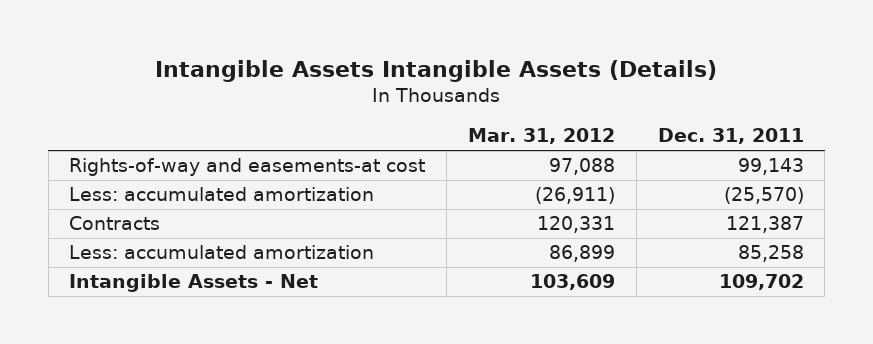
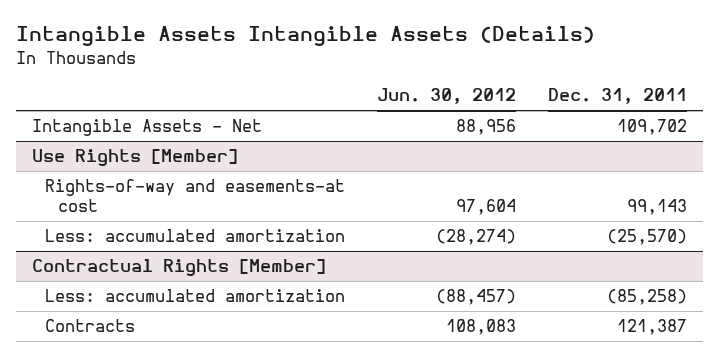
[467,128,615,145] Mar. 31, 2012 -> none
none -> [377,88,517,105] Jun. 30, 2012
[69,274,319,293] Intangible Assets - Net -> [31,119,262,137] Intangible Assets - Net
none -> [31,149,238,167] Use Rights [Member]
none -> [31,259,326,277] Contractual Rights [Member]
none -> [45,289,346,303] Less: accumulated amortization
[69,245,375,260] Less: accumulated amortization -> none

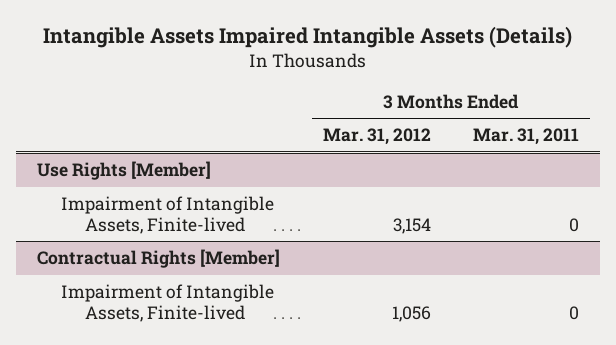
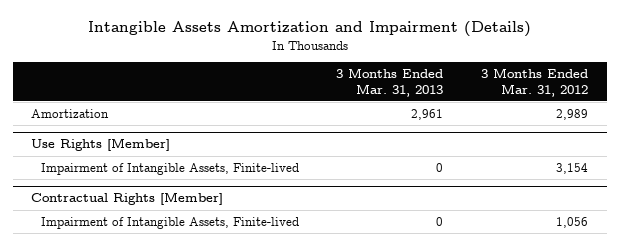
[43,26,573,49] Intangible Assets Impaired Intangible Assets (Details) -> [87,21,531,38] Intangible Assets Amortization and Impairment (Details)
[473,128,580,146] Mar. 31, 2011 -> none
none -> [336,68,444,97] 3 Months Ended Mar. 31, 2013
none -> [31,108,110,118] Amortization

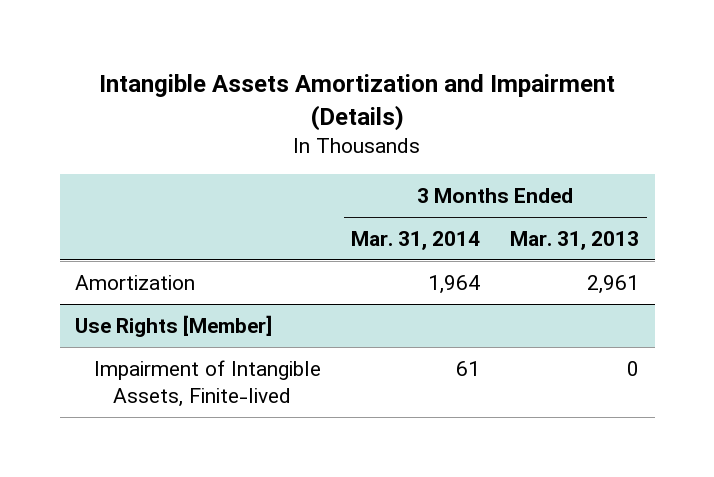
[480,68,588,97] 3 Months Ended Mar. 31, 2012 -> none
none -> [351,231,481,251] Mar. 31, 2014
[31,192,224,206] Contractual Rights [Member] -> none
[40,216,299,229] Impairment of Intangible Assets, Finite-lived -> none

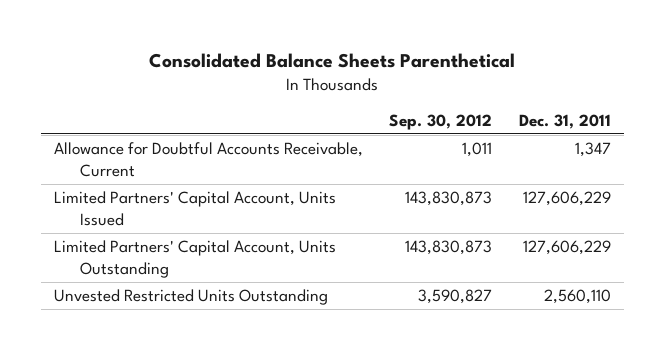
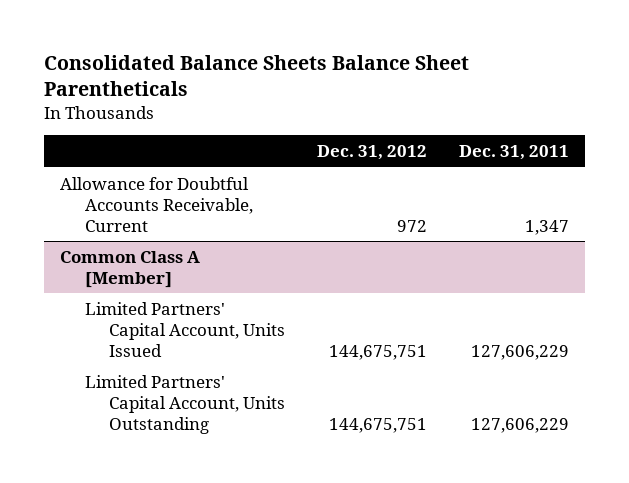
[149,52,516,68] Consolidated Balance Sheets Parenthetical -> [44,55,470,97] Consolidated Balance Sheets Balance Sheet Parentheticals
[389,113,493,130] Sep. 30, 2012 -> none
none -> [317,145,428,161] Dec. 31, 2012
none -> [60,250,201,288] Common Class A [Member]
[53,289,328,306] Unvested Restricted Units Outstanding -> none

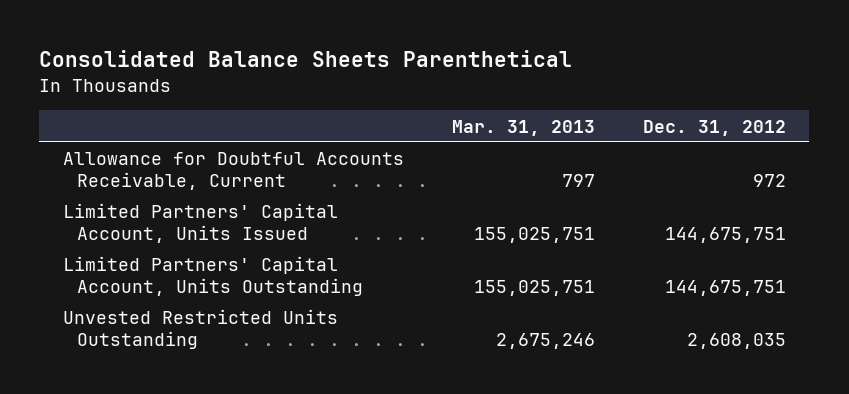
[44,55,470,97] Consolidated Balance Sheets Balance Sheet Parentheticals -> [39,50,573,68] Consolidated Balance Sheets Parenthetical
[459,145,570,161] Dec. 31, 2011 -> none
none -> [451,119,595,136] Mar. 31, 2013
[60,250,201,288] Common Class A [Member] -> none
none -> [63,309,339,350] Unvested Restricted Units Outstanding

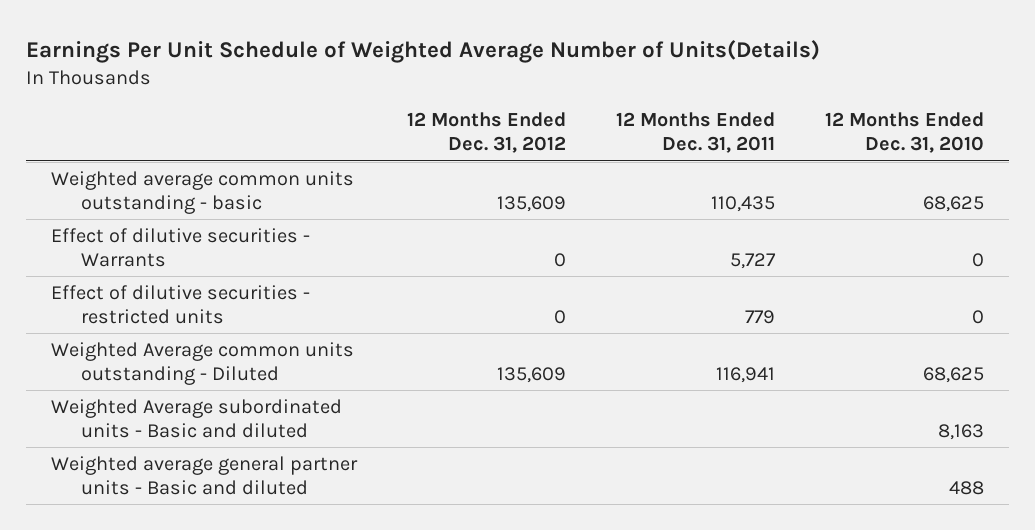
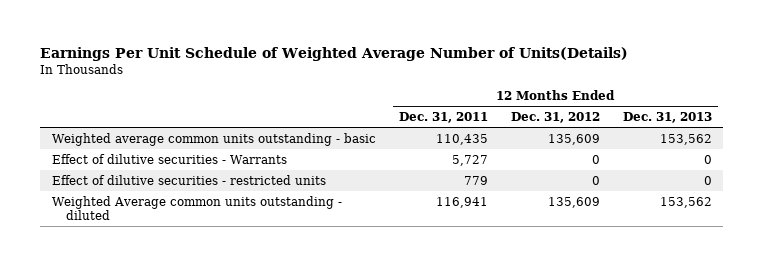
[824,112,984,154] 12 Months Ended Dec. 31, 2010 -> none
none -> [622,111,712,123] Dec. 31, 2013
[51,398,343,438] Weighted Average subordinated units - Basic and diluted -> none
[51,455,359,495] Weighted average general partner units - Basic and diluted -> none
[51,341,355,385] Weighted Average common units outstanding - Diluted -> [51,195,342,221] Weighted Average common units outstanding - diluted

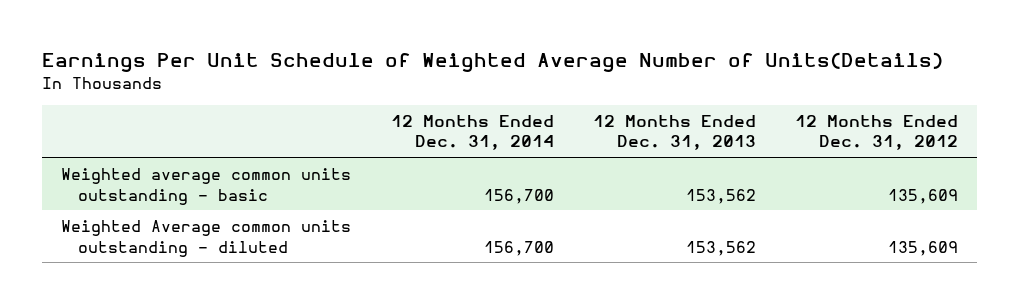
[398,111,488,123] Dec. 31, 2011 -> none
none -> [390,114,554,151] 12 Months Ended Dec. 31, 2014
[51,153,287,164] Effect of dilutive securities - Warrants -> none
[51,174,326,185] Effect of dilutive securities - restricted units -> none

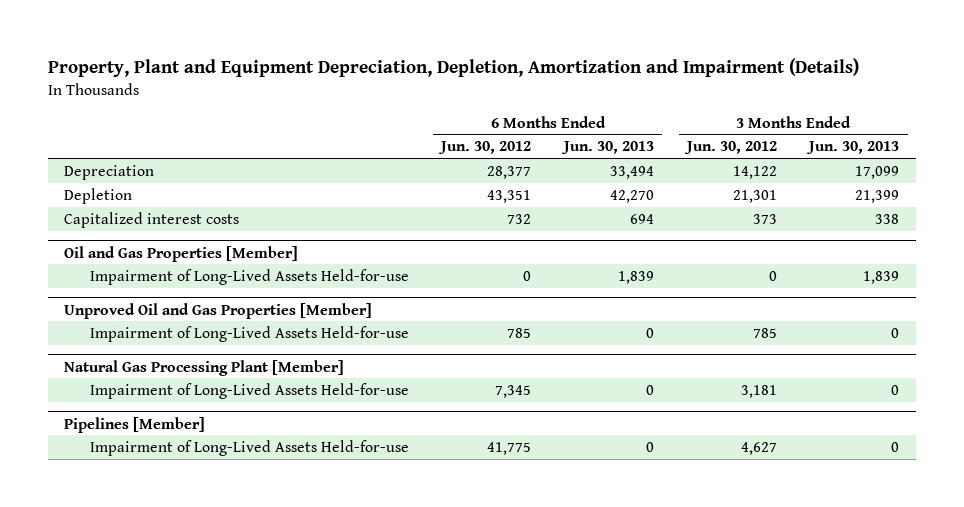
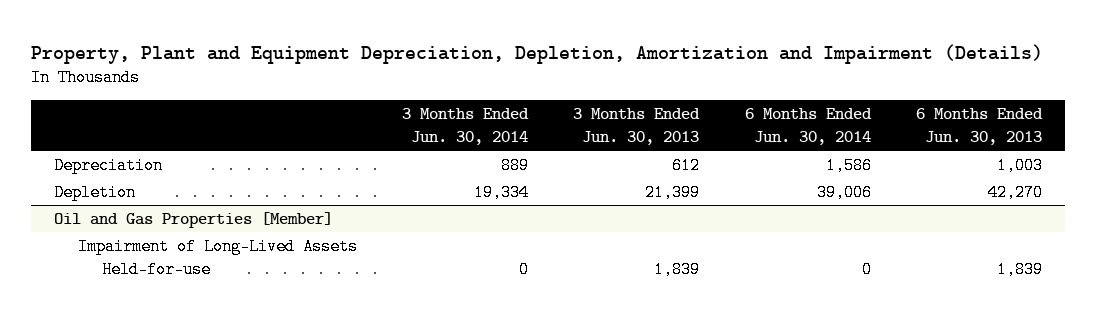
[438,141,532,155] Jun. 30, 2012 -> none
[683,141,777,155] Jun. 30, 2012 -> none
none -> [402,108,530,145] 3 Months Ended Jun. 30, 2014
none -> [744,108,872,145] 6 Months Ended Jun. 30, 2014
[609,165,654,179] 33,494 -> [997,157,1044,175] 1,003
[855,165,900,179] 17,099 -> [672,157,701,175] 612
[64,211,240,228] Capitalized interest costs -> none
[64,302,373,319] Unproved Oil and Gas Properties [Member] -> none
[89,325,409,342] Impairment of Long-Lived Assets Held-for-use -> none
[64,359,345,376] Natural Gas Processing Plant [Member] -> none
[89,382,409,399] Impairment of Long-Lived Assets Held-for-use -> none
[64,416,206,433] Pipelines [Member] -> none
[89,439,409,456] Impairment of Long-Lived Assets Held-for-use -> none

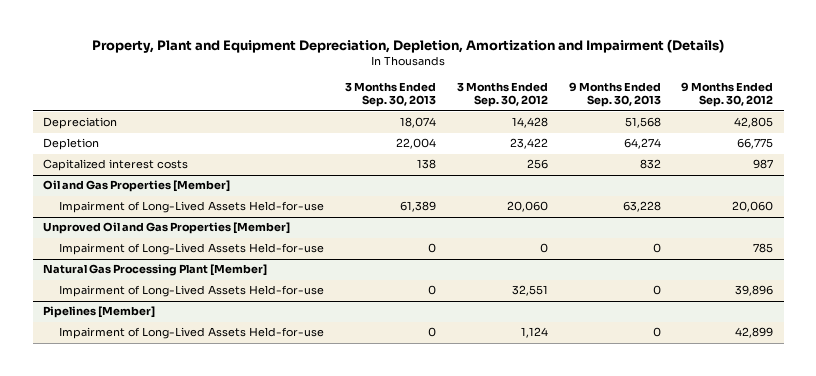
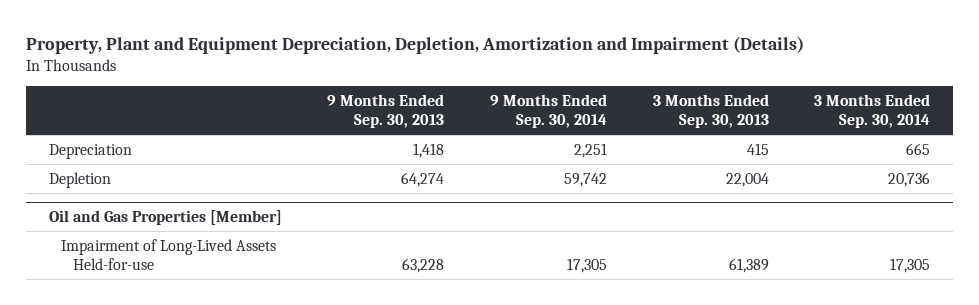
[456,81,548,108] 3 Months Ended Sep. 30, 2012 -> none
[681,81,774,108] 9 Months Ended Sep. 30, 2012 -> none
none -> [490,93,608,129] 9 Months Ended Sep. 30, 2014
none -> [814,93,931,129] 3 Months Ended Sep. 30, 2014
[400,117,437,129] 18,074 -> [746,142,769,155] 415
[624,117,661,129] 51,568 -> [413,142,445,158] 1,418
[43,159,189,172] Capitalized interest costs -> none
[43,222,291,235] Unproved Oil and Gas Properties [Member] -> none
[59,243,325,256] Impairment of Long-Lived Assets Held-for-use -> none
[43,264,268,277] Natural Gas Processing Plant [Member] -> none
[59,285,325,298] Impairment of Long-Lived Assets Held-for-use -> none
[43,306,156,319] Pipelines [Member] -> none
[59,327,325,340] Impairment of Long-Lived Assets Held-for-use -> none

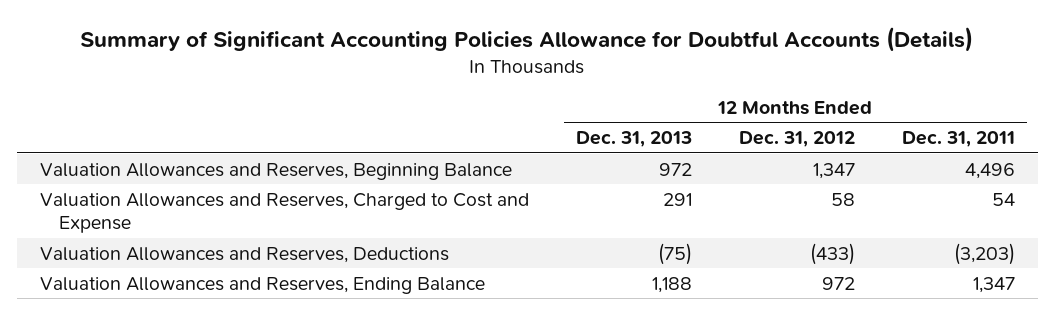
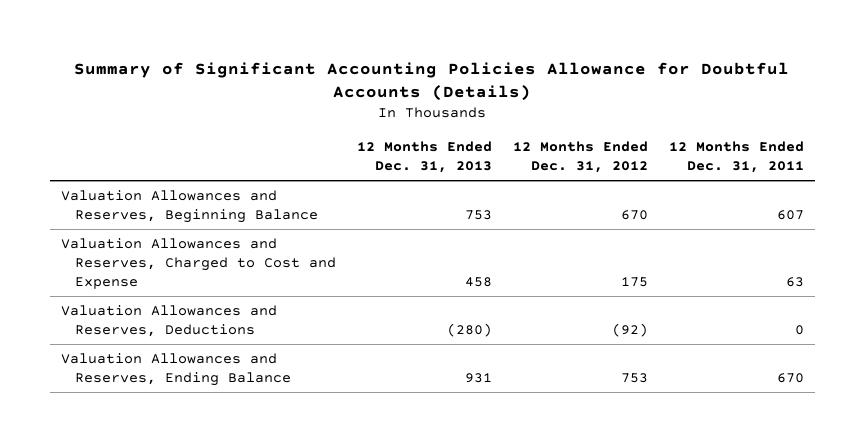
[659,162,693,176] 972 -> [465,209,493,220] 753
[812,162,855,179] 1,347 -> [621,209,649,220] 670
[964,162,1015,179] 4,496 -> [777,209,805,220] 607
[663,192,693,206] 291 -> [465,276,493,287] 458
[830,192,855,206] 58 -> [621,276,649,287] 175
[991,192,1015,206] 54 -> [786,276,805,287] 63
[658,242,693,265] (75) -> [447,322,493,337] (280)
[809,242,855,265] (433) -> [612,322,649,337] (92)
[953,242,1015,265] (3,203) -> [795,324,805,335] 0
[652,276,693,293] 1,188 -> [465,372,493,383] 931
[821,276,855,290] 972 -> [621,372,649,383] 753
[972,276,1015,293] 1,347 -> [777,372,805,383] 670

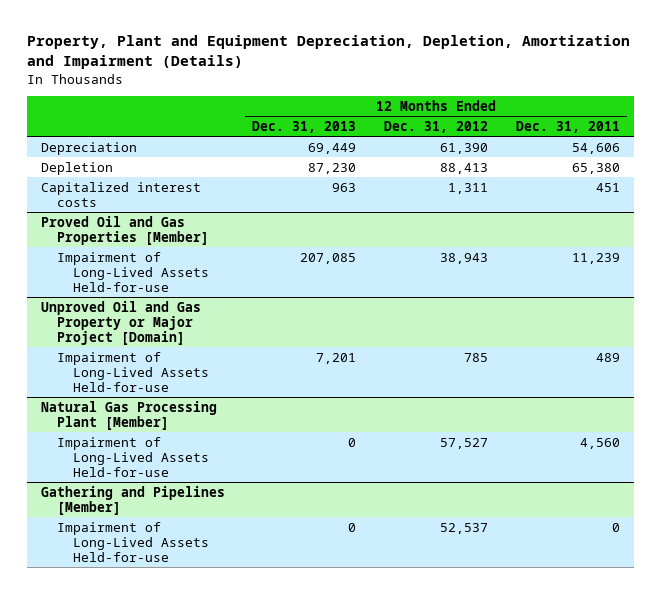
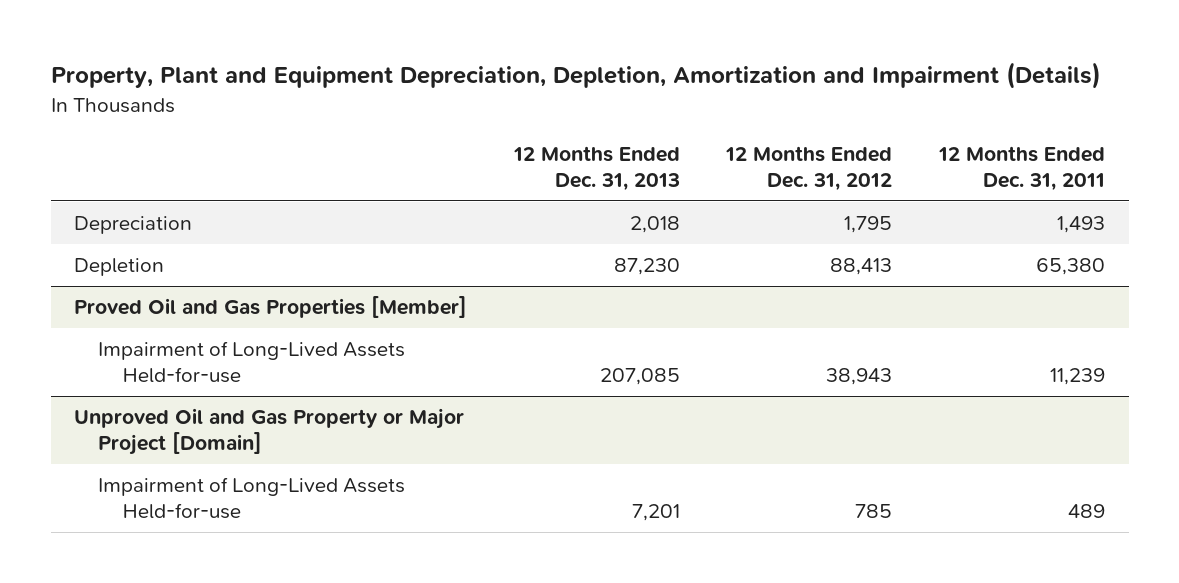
[308,142,357,154] 69,449 -> [629,216,680,234] 2,018
[440,142,489,154] 61,390 -> [844,216,893,234] 1,795
[571,142,620,154] 54,606 -> [1057,216,1106,234] 1,493
[40,181,201,207] Capitalized interest costs -> none
[40,400,217,430] Natural Gas Processing Plant [Member] -> none
[56,436,209,477] Impairment of Long-Lived Assets Held-for-use -> none
[40,485,225,515] Gathering and Pipelines [Member] -> none
[56,521,209,562] Impairment of Long-Lived Assets Held-for-use -> none

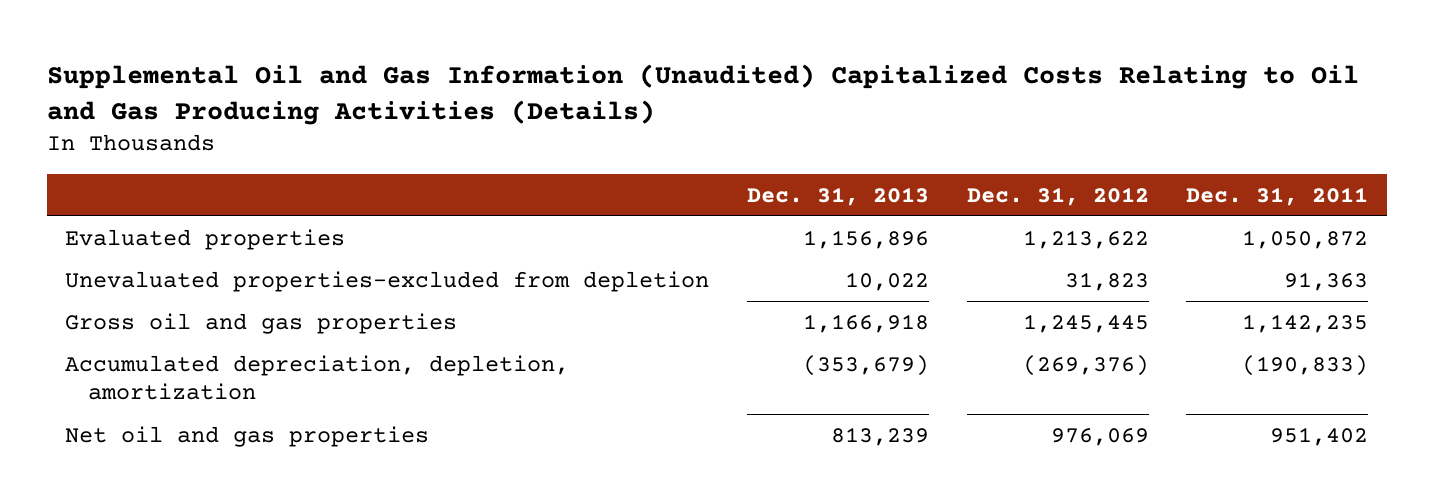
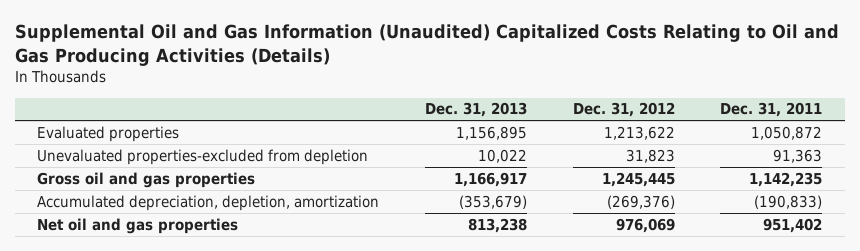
[803,229,930,249] 1,156,896 -> [456,125,528,140] 1,156,895
[803,313,930,333] 1,166,918 -> [454,171,528,187] 1,166,917
[831,426,930,446] 813,239 -> [468,217,528,233] 813,238

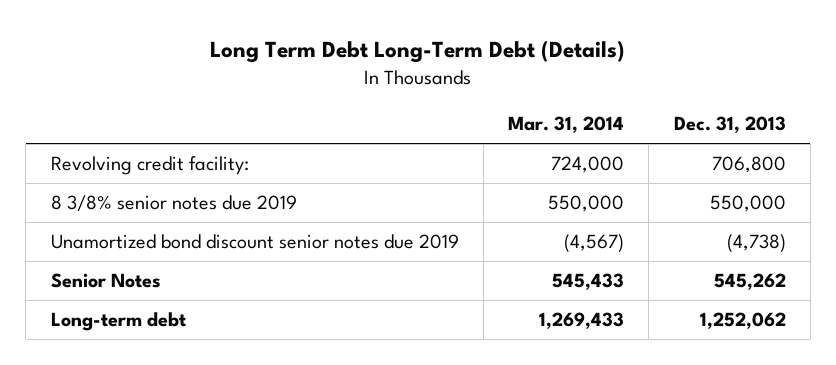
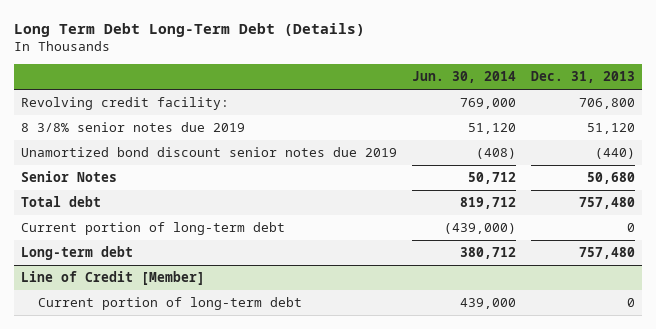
[508,116,625,134] Mar. 31, 2014 -> none
none -> [412,71,517,84] Jun. 30, 2014
[709,194,786,212] 550,000 -> [587,123,636,135] 51,120
[726,233,786,253] (4,738) -> [595,148,636,160] (440)
[713,272,786,290] 545,262 -> [587,172,636,185] 50,680
none -> [21,196,102,208] Total debt
none -> [21,222,286,236] Current portion of long-term debt
[699,311,786,329] 1,252,062 -> [579,247,636,260] 757,480
none -> [21,271,206,286] Line of Credit [Member]
none -> [38,297,303,311] Current portion of long-term debt

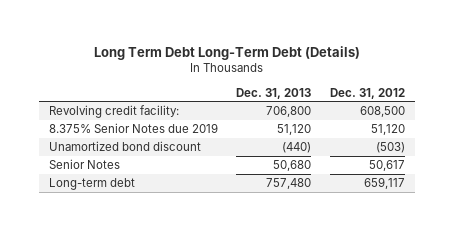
[412,71,517,84] Jun. 30, 2014 -> none
none -> [330,87,406,99] Dec. 31, 2012
[21,122,246,133] 8 3/8% senior notes due 2019 -> [48,123,218,134] 8.375% Senior Notes due 2019
[21,147,398,158] Unamortized bond discount senior notes due 2019 -> [48,141,201,152] Unamortized bond discount
[21,196,102,208] Total debt -> none
[21,222,286,236] Current portion of long-term debt -> none
[21,271,206,286] Line of Credit [Member] -> none
[38,297,303,311] Current portion of long-term debt -> none

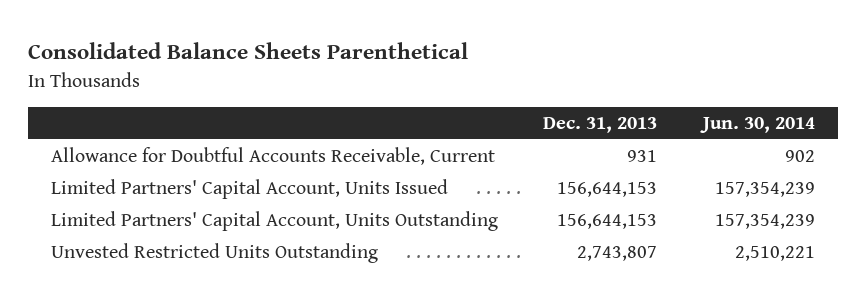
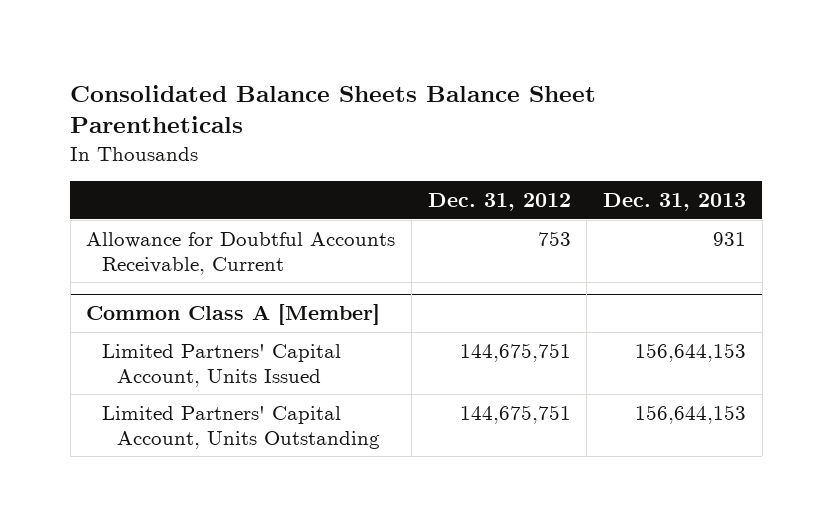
[28,42,469,60] Consolidated Balance Sheets Parenthetical -> [70,84,597,134] Consolidated Balance Sheets Balance Sheet Parentheticals
[700,116,816,133] Jun. 30, 2014 -> none
none -> [427,192,571,211] Dec. 31, 2012
none -> [86,304,381,326] Common Class A [Member]
[50,243,378,264] Unvested Restricted Units Outstanding -> none

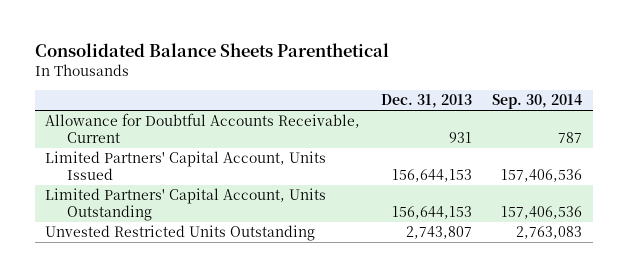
[70,84,597,134] Consolidated Balance Sheets Balance Sheet Parentheticals -> [35,43,390,58] Consolidated Balance Sheets Parenthetical
[427,192,571,211] Dec. 31, 2012 -> none
none -> [492,94,583,110] Sep. 30, 2014
[86,304,381,326] Common Class A [Member] -> none
none -> [45,225,316,242] Unvested Restricted Units Outstanding

